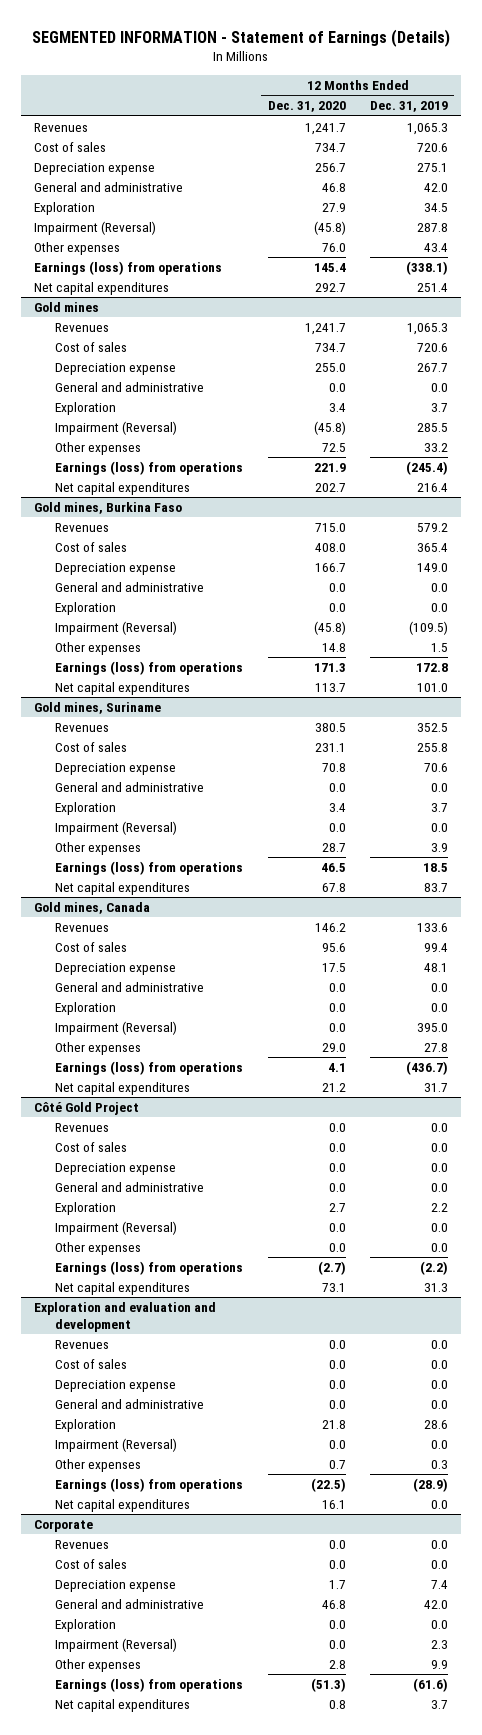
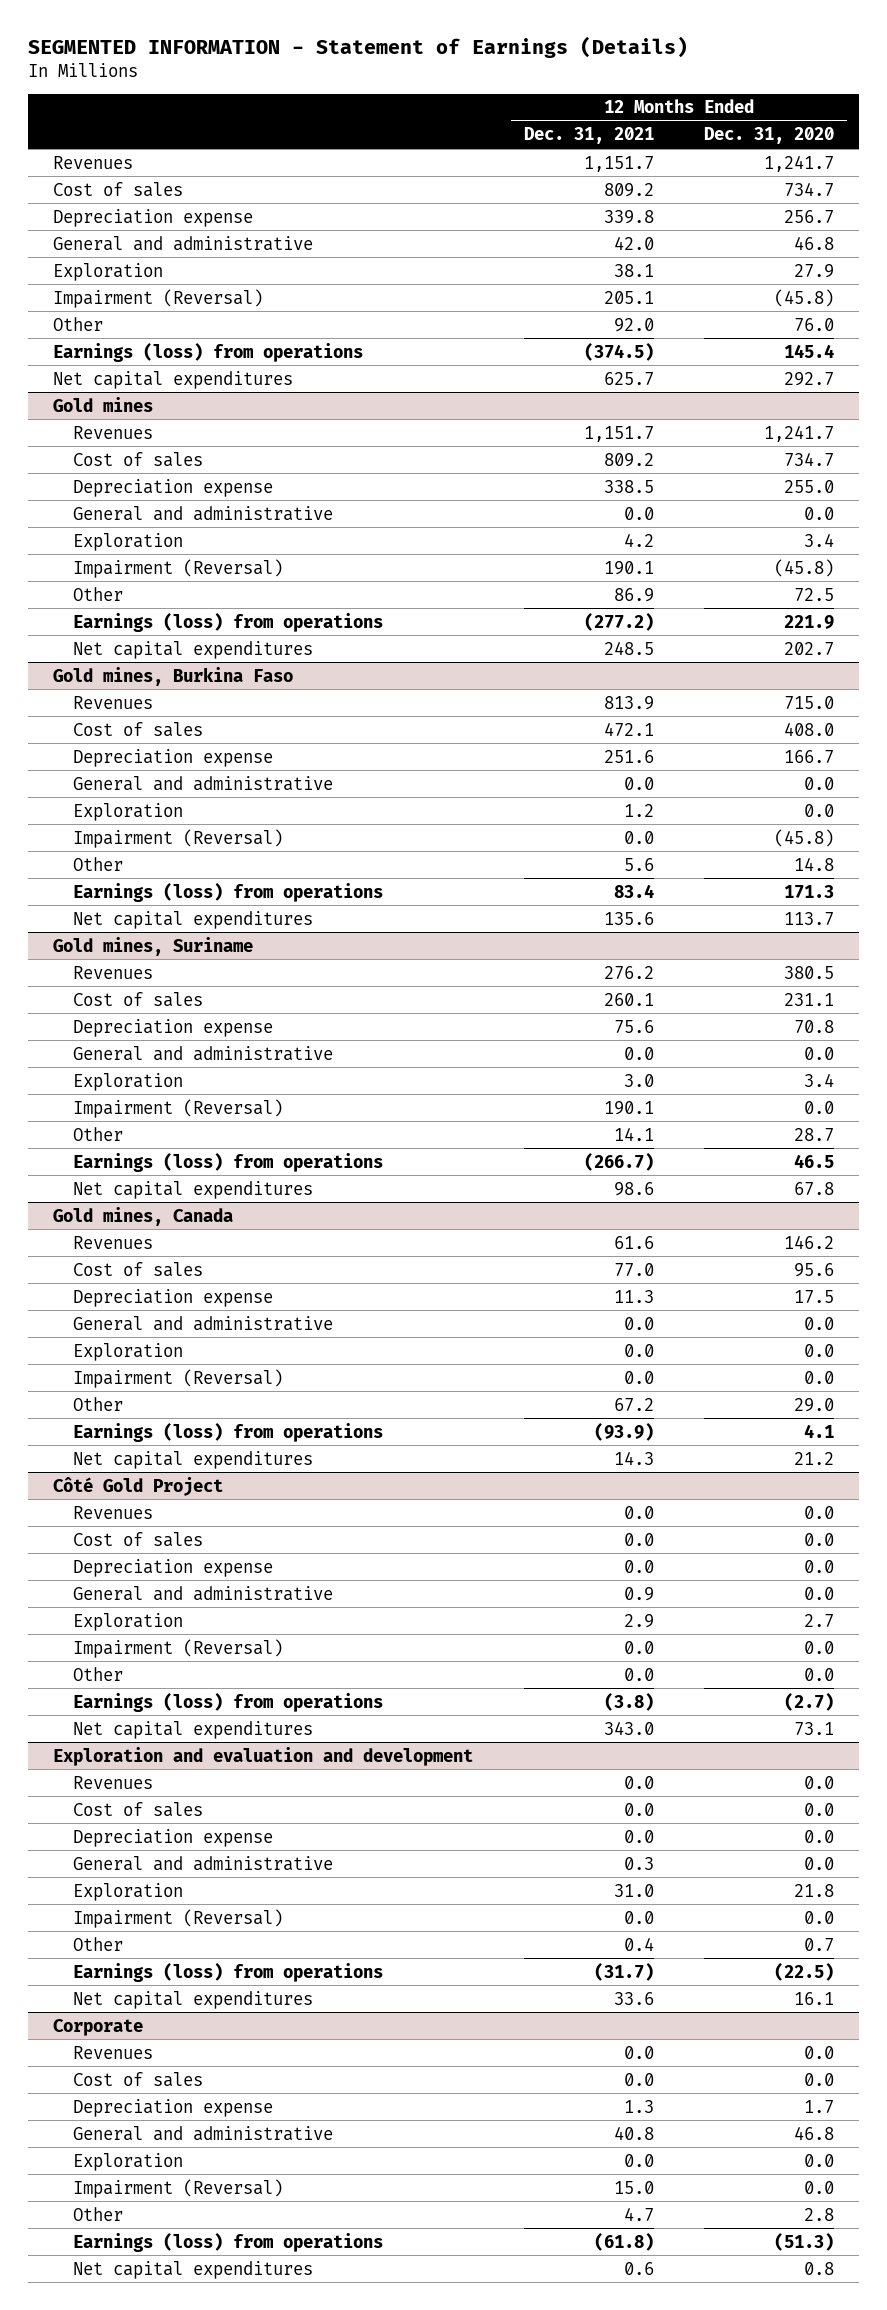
[370,101,449,113] Dec. 31, 2019 -> none
none -> [523,127,654,145] Dec. 31, 2021
[33,242,120,256] Other expenses -> [53,316,104,331] Other
[54,442,141,456] Other expenses -> [72,586,123,601] Other
[54,642,141,656] Other expenses -> [72,856,123,871] Other
[54,842,141,856] Other expenses -> [72,1126,123,1141] Other
[54,1042,141,1056] Other expenses -> [72,1396,123,1411] Other
[54,1242,141,1256] Other expenses -> [72,1666,123,1681] Other
[54,1459,141,1473] Other expenses -> [72,1936,123,1951] Other
[54,1659,141,1673] Other expenses -> [72,2206,123,2221] Other

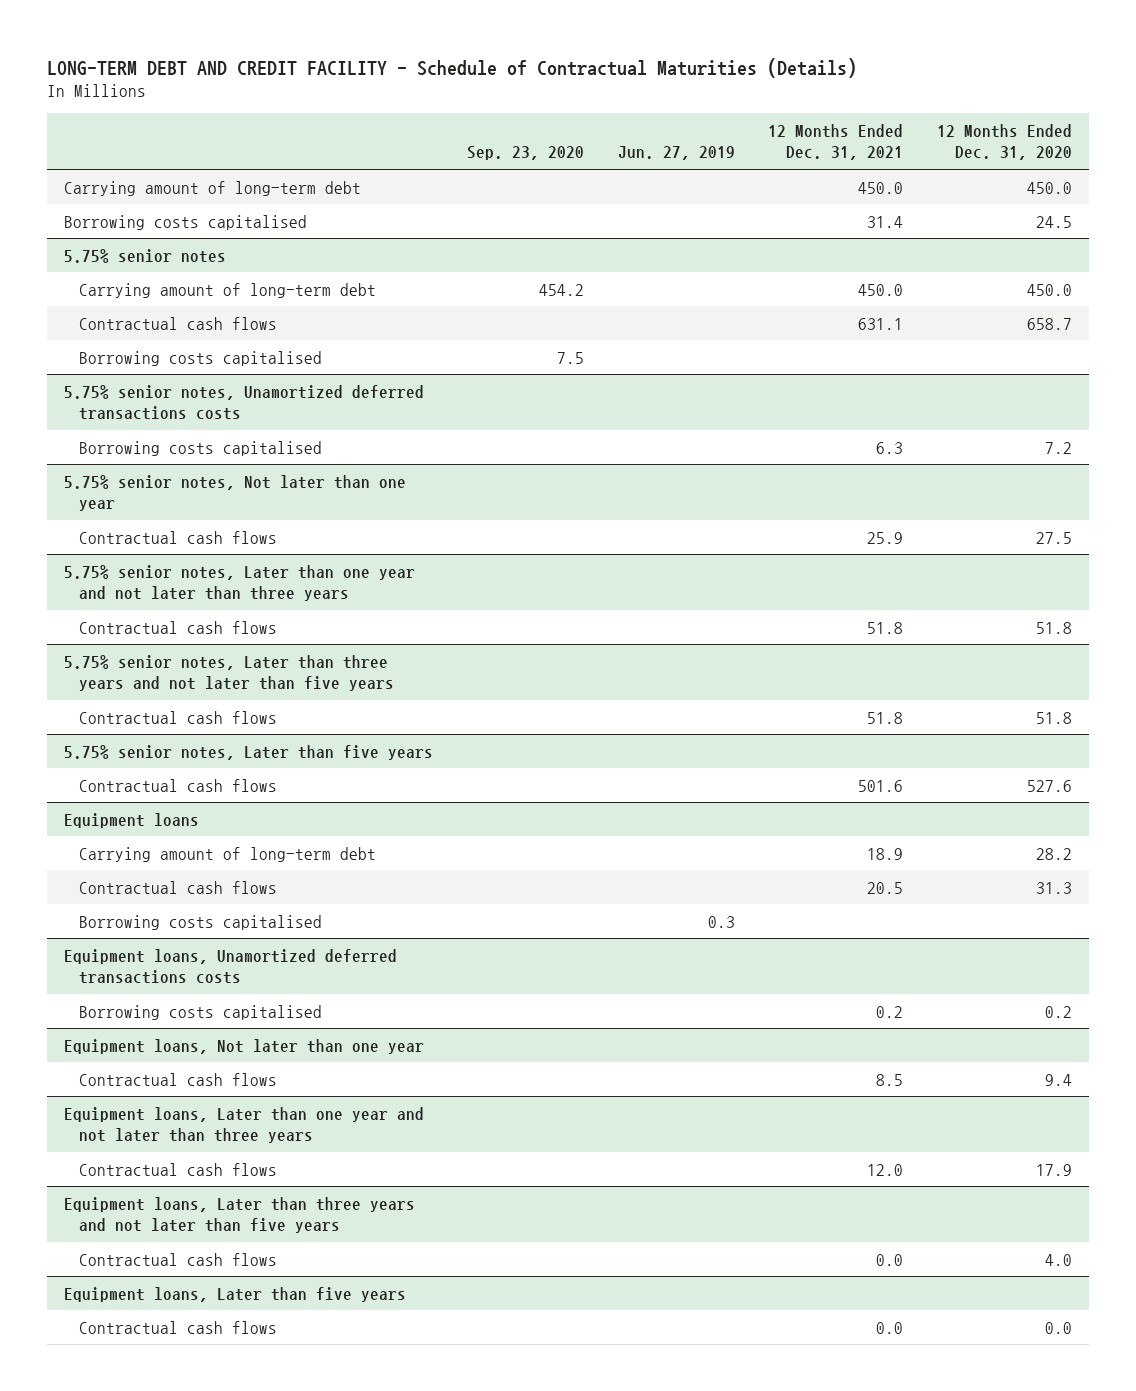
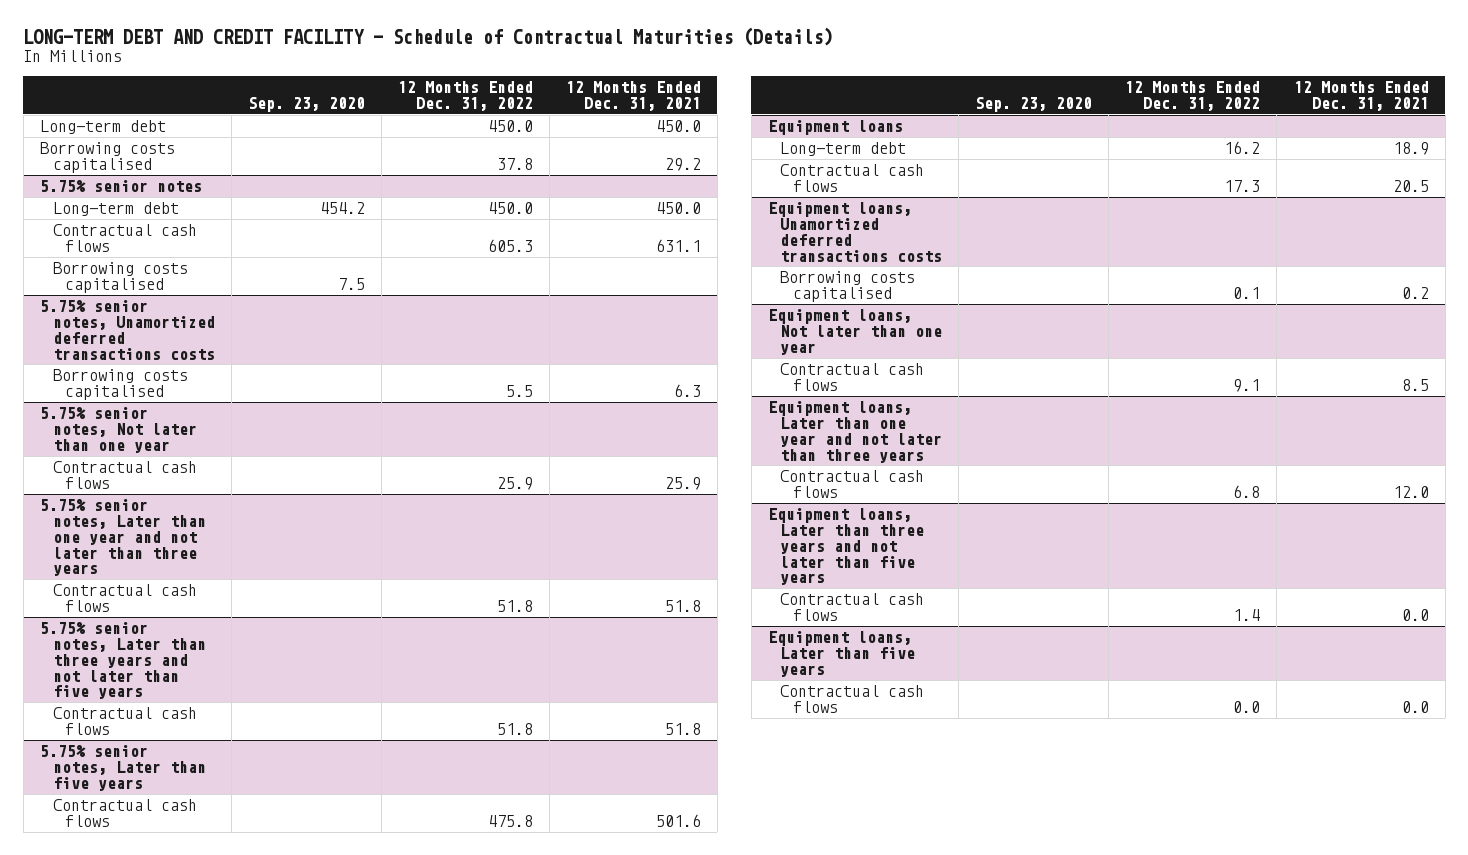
[617,146,735,161] Jun. 27, 2019 -> none
[937,123,1073,161] 12 Months Ended Dec. 31, 2020 -> none
none -> [397,81,533,111] 12 Months Ended Dec. 31, 2022
[64,180,362,196] Carrying amount of long-term debt -> [39,120,166,135] Long-term debt
[867,215,904,228] 31.4 -> [664,158,701,172] 29.2
[78,282,376,298] Carrying amount of long-term debt -> [52,202,179,217] Long-term debt
[78,846,376,862] Carrying amount of long-term debt -> [780,142,907,157] Long-term debt
[78,914,322,930] Borrowing costs capitalised -> none

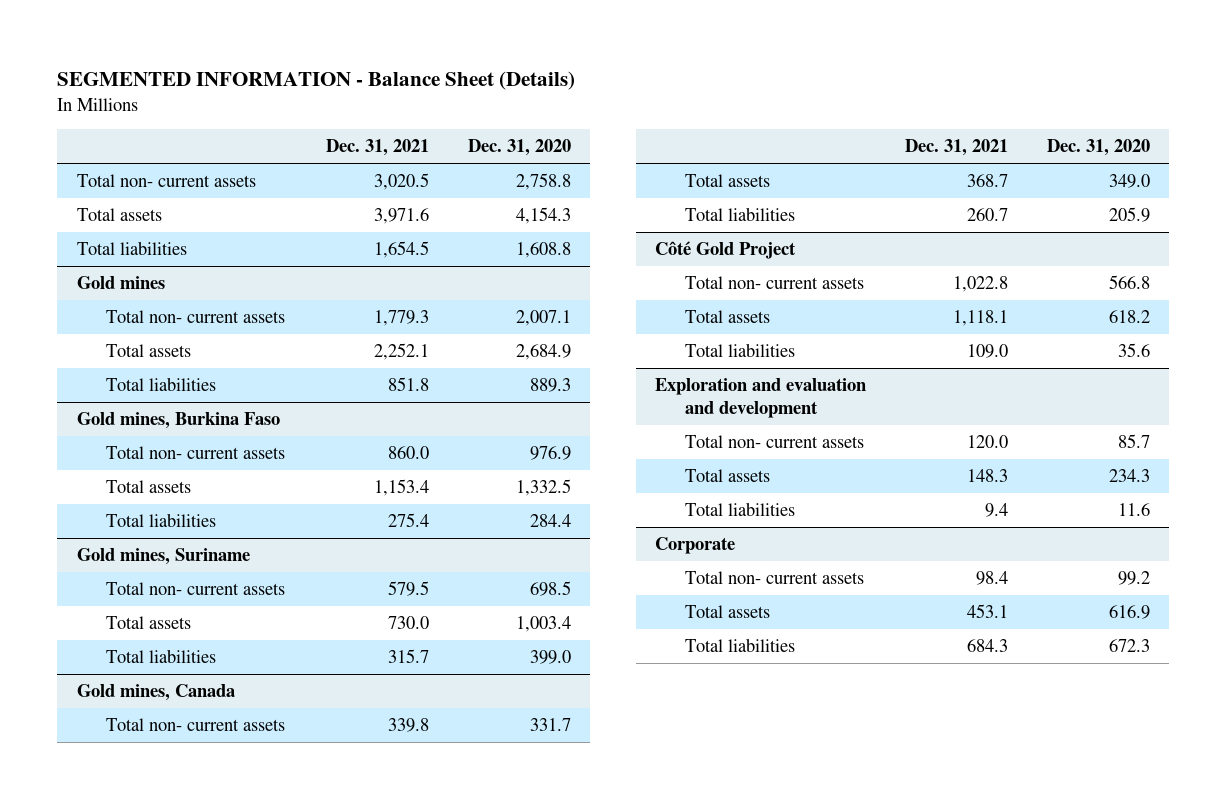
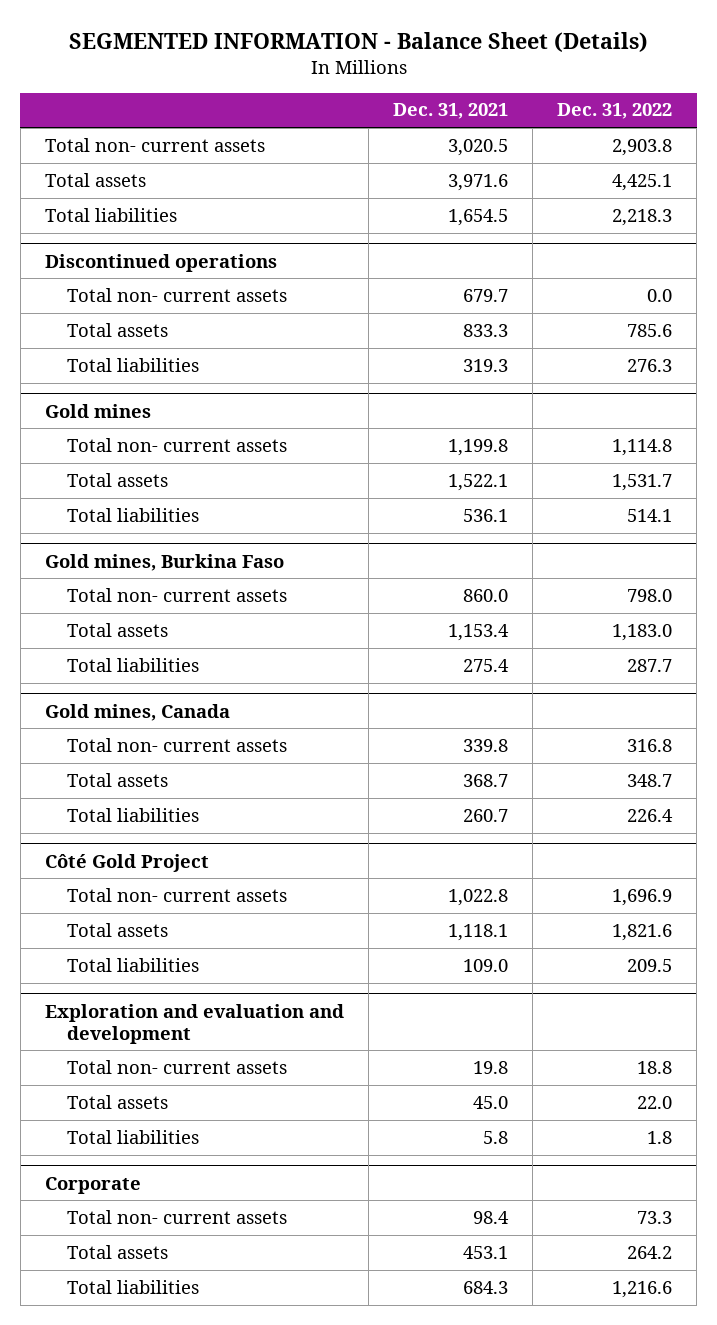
[467,139,571,157] Dec. 31, 2020 -> none
none -> [557,103,673,120] Dec. 31, 2022
none -> [44,253,277,272] Discontinued operations
none -> [66,287,287,302] Total non- current assets
none -> [66,322,168,337] Total assets
none -> [66,357,199,372] Total liabilities
[374,310,430,327] 1,779.3 -> [448,438,509,456] 1,199.8
[374,343,430,361] 2,252.1 -> [448,473,509,491] 1,522.1
[388,377,430,392] 851.8 -> [463,508,509,522] 536.1
[76,548,250,566] Gold mines, Suriname -> none
[105,582,285,596] Total non- current assets -> none
[105,616,191,630] Total assets -> none
[105,649,216,664] Total liabilities -> none
[967,435,1009,449] 120.0 -> [473,1060,509,1074] 19.8
[967,469,1009,483] 148.3 -> [473,1095,509,1109] 45.0
[985,503,1009,518] 9.4 -> [483,1130,509,1144] 5.8

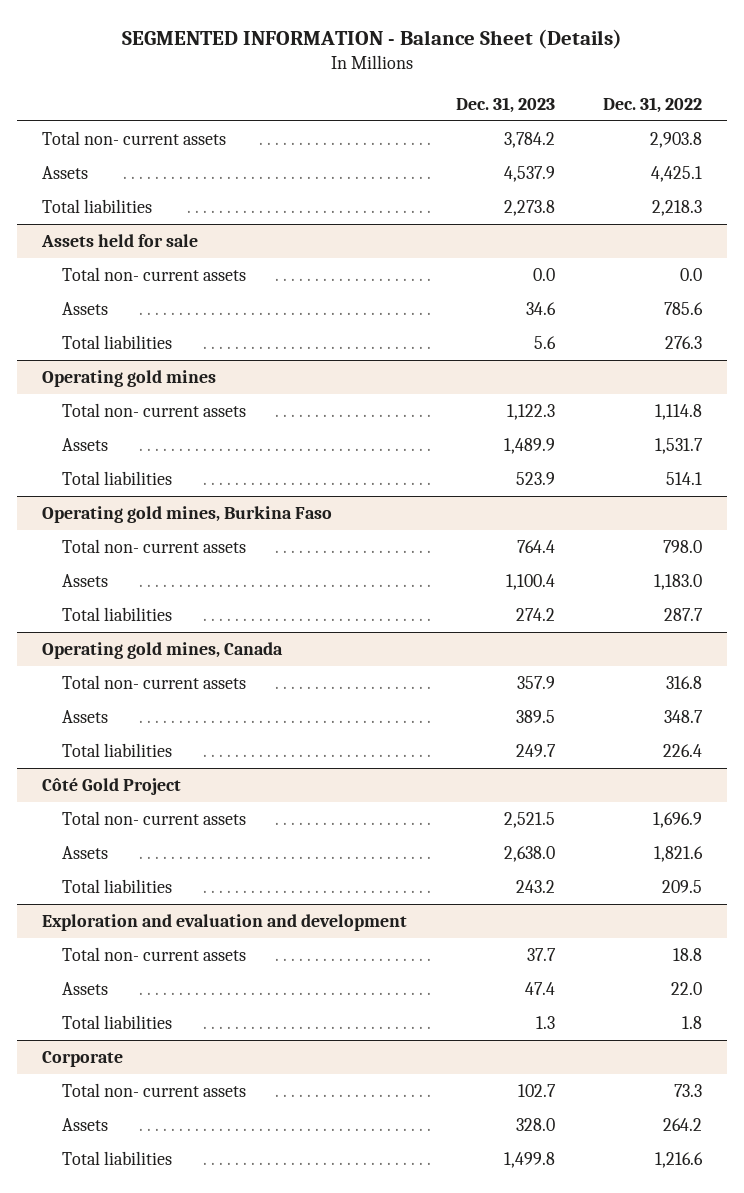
[393,103,509,120] Dec. 31, 2021 -> none
none -> [455,96,555,113] Dec. 31, 2023
[44,172,146,187] Total assets -> [41,166,88,180] Assets
[44,253,277,272] Discontinued operations -> [40,234,198,248] Assets held for sale
[66,322,168,337] Total assets -> [61,302,108,316] Assets
[44,403,151,418] Gold mines -> [41,370,216,388] Operating gold mines
[66,472,168,487] Total assets -> [61,438,108,452] Assets
[44,553,284,571] Gold mines, Burkina Faso -> [41,506,332,524] Operating gold mines, Burkina Faso
[66,622,168,637] Total assets -> [61,574,108,588] Assets
[44,703,230,721] Gold mines, Canada -> [41,642,283,660] Operating gold mines, Canada
[66,772,168,787] Total assets -> [61,710,108,724] Assets
[66,922,168,937] Total assets -> [61,846,108,860] Assets
[66,1094,168,1109] Total assets -> [61,982,108,996] Assets
[66,1244,168,1259] Total assets -> [61,1118,108,1132] Assets

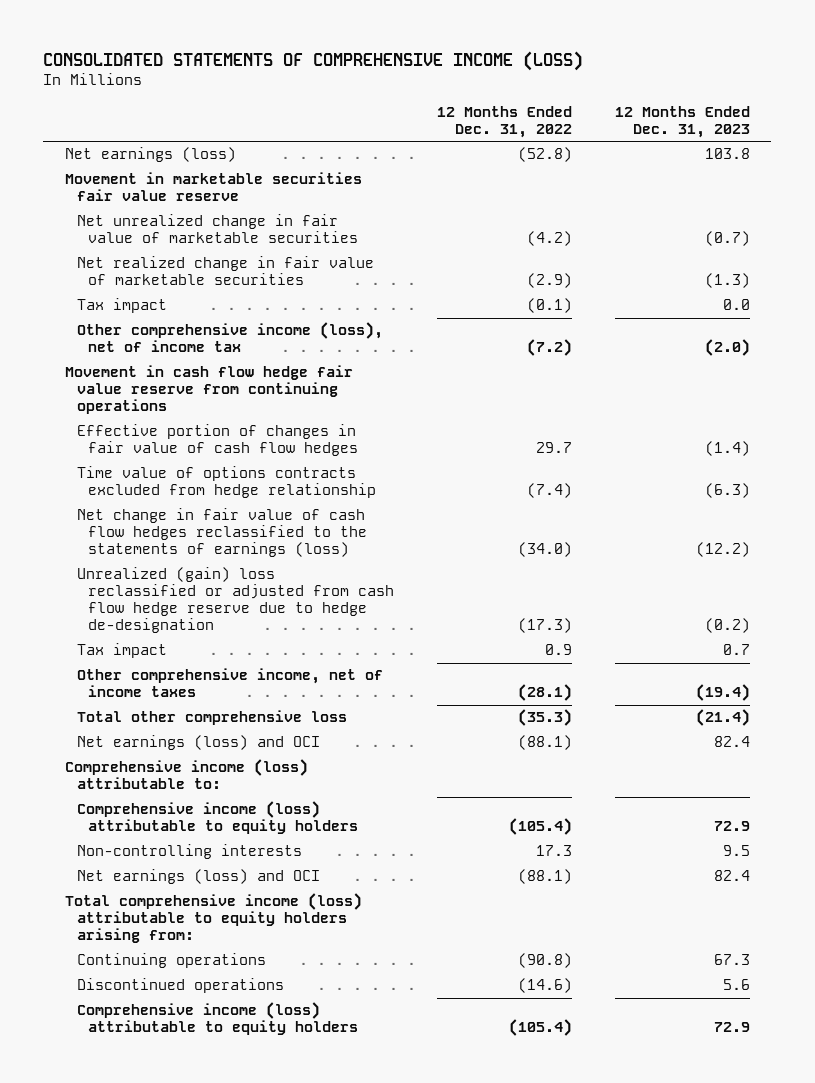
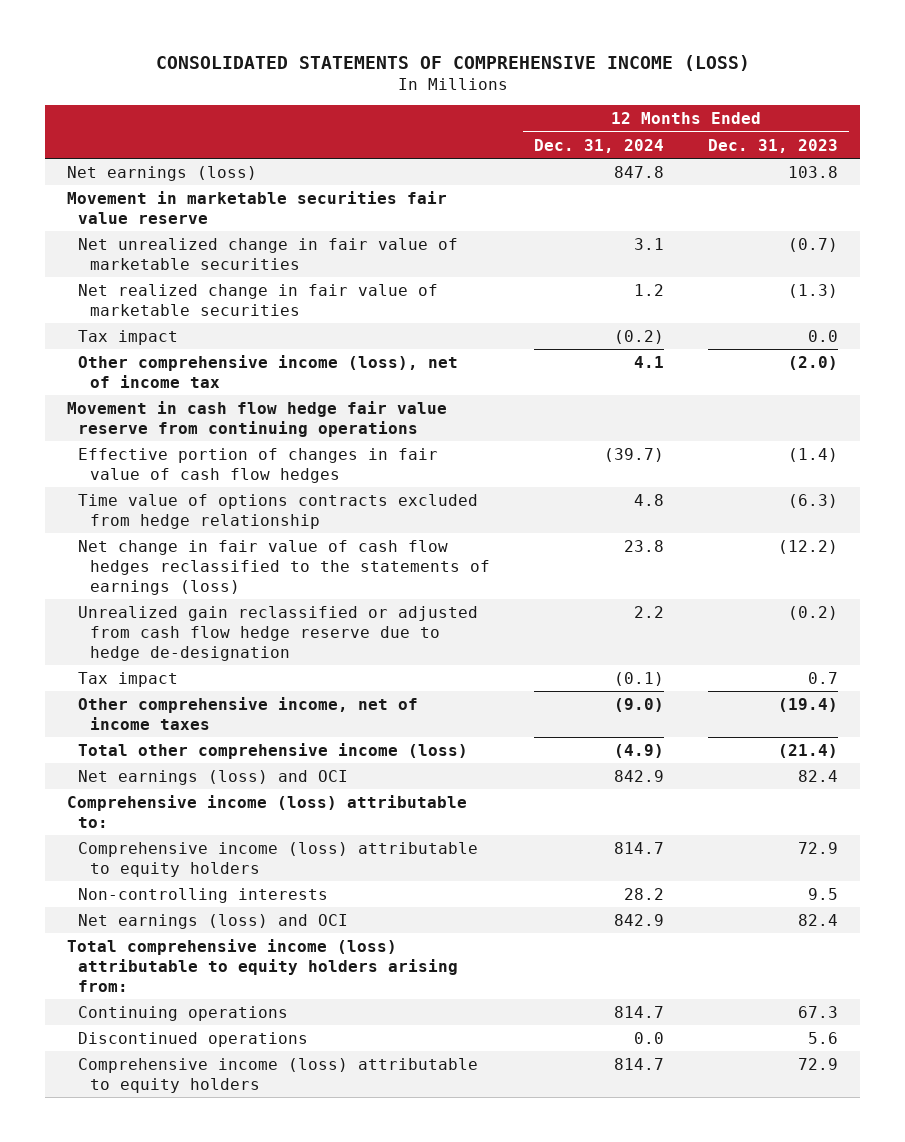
[437,105,573,138] 12 Months Ended Dec. 31, 2022 -> none
none -> [533,138,664,153] Dec. 31, 2024
[76,567,395,634] Unrealized (gain) loss reclassified or adjusted from cash flow hedge reserve due to hedge de-designation -> [78,605,479,661] Unrealized gain reclassified or adjusted from cash flow hedge reserve due to hedge de-designation
[76,710,347,726] Total other comprehensive loss -> [78,742,469,759] Total other comprehensive income (loss)

